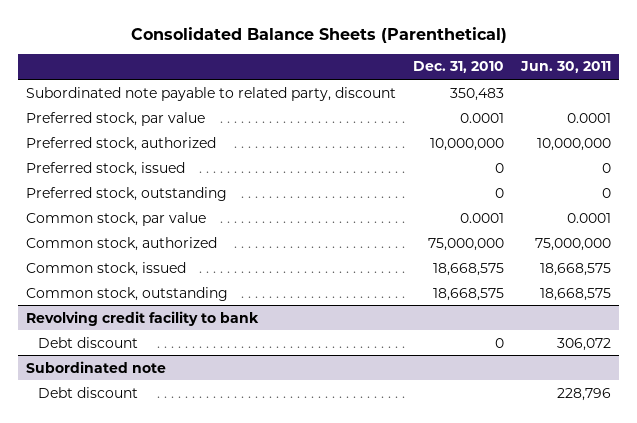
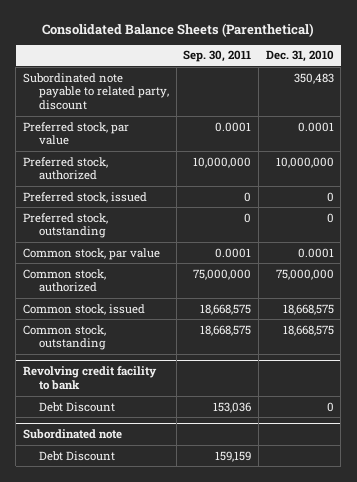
[519,61,611,74] Jun. 30, 2011 -> none
none -> [183,50,252,63] Sep. 30, 2011
[37,336,138,348] Debt discount -> [39,401,116,412] Debt Discount
[37,386,138,398] Debt discount -> [39,450,116,461] Debt Discount

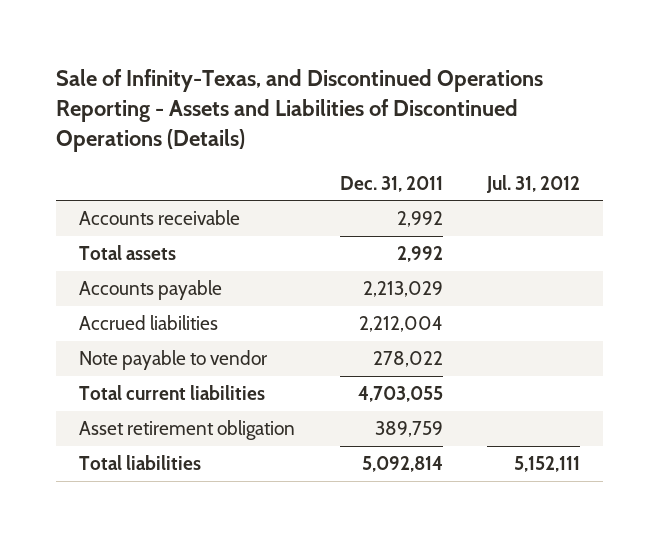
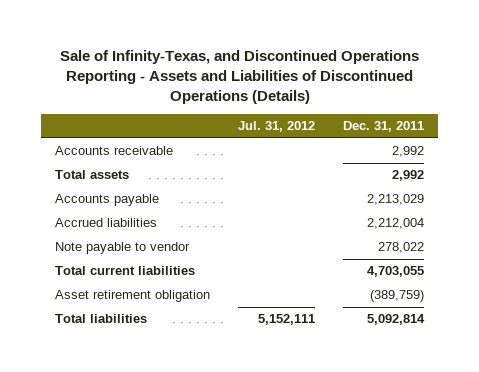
[374,421,443,438] 389,759 -> [370,290,425,303] (389,759)

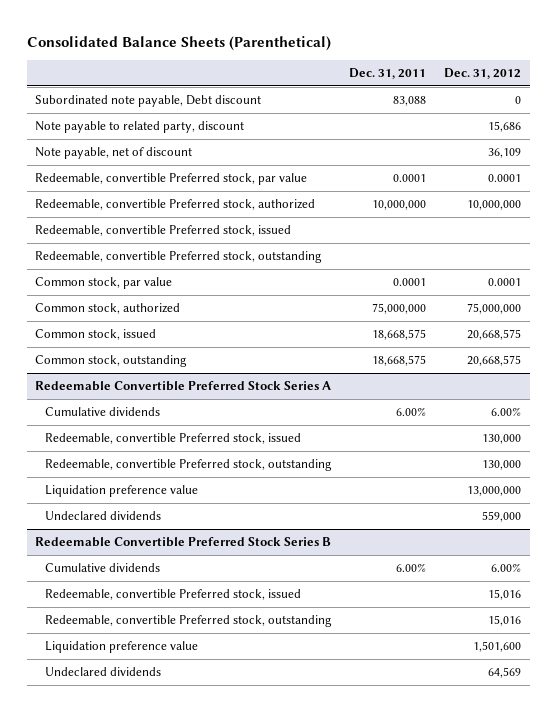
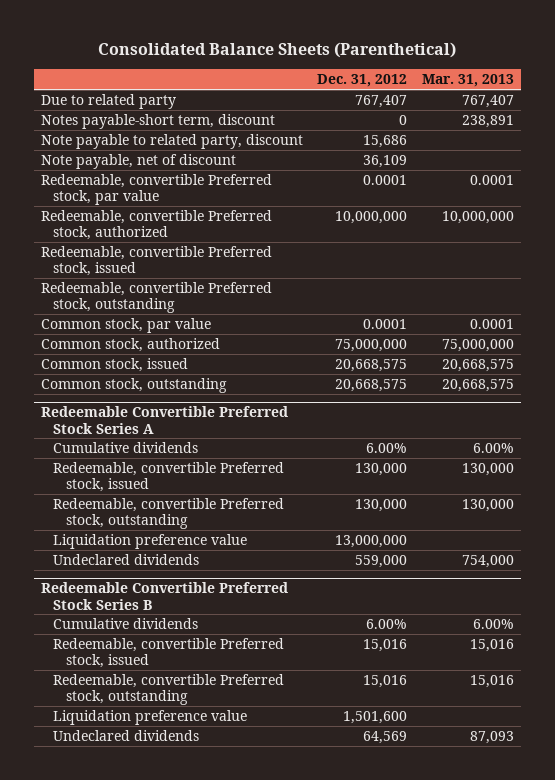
[349,67,427,79] Dec. 31, 2011 -> none
none -> [421,74,514,88] Mar. 31, 2013
none -> [40,93,176,109] Due to related party
[35,95,262,108] Subordinated note payable, Debt discount -> [40,113,275,129] Notes payable-short term, discount

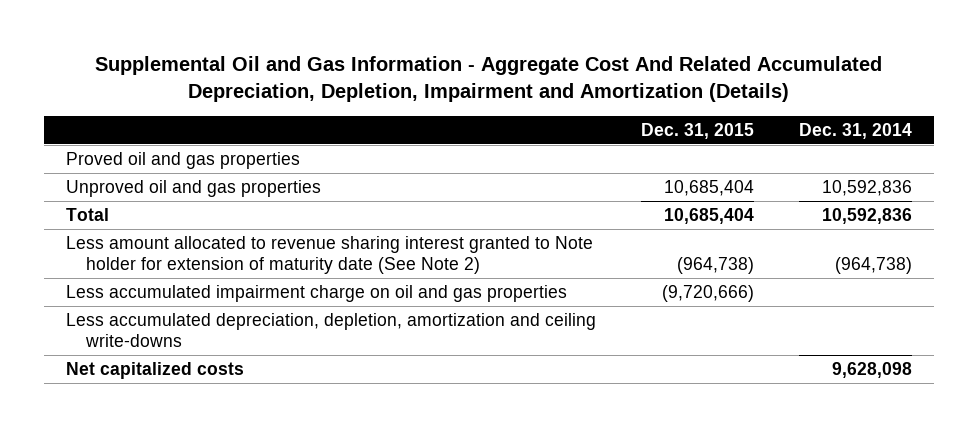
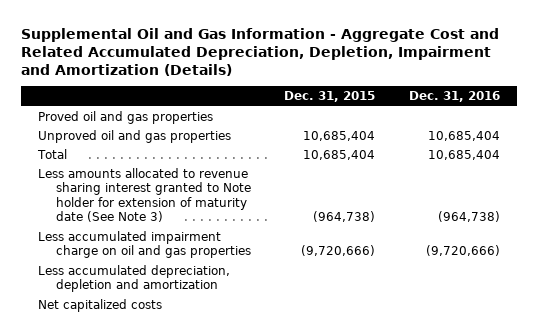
[94,55,882,103] Supplemental Oil and Gas Information - Aggregate Cost And Related Accumulated Depreciation, Depletion, Impairment and Amortization (Details) -> [20,27,499,76] Supplemental Oil and Gas Information - Aggregate Cost and Related Accumulated Depreciation, Depletion, Impairment and Amortization (Details)
[798,122,912,139] Dec. 31, 2014 -> none
none -> [408,91,500,103] Dec. 31, 2016
[66,236,594,274] Less amount allocated to revenue sharing interest granted to Note holder for extension of maturity date (See Note 2) -> [37,167,251,223] Less amounts allocated to revenue sharing interest granted to Note holder for extension of maturity date (See Note 3)
[66,313,597,347] Less accumulated depreciation, depletion, amortization and ceiling write-downs -> [37,264,230,293] Less accumulated depreciation, depletion and amortization

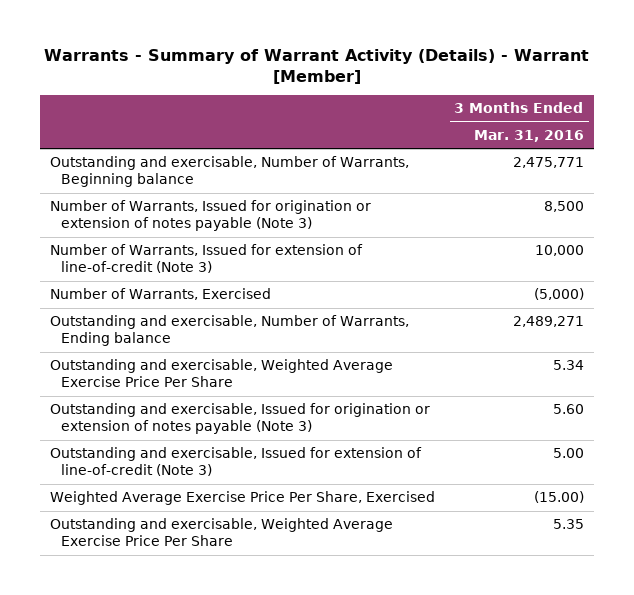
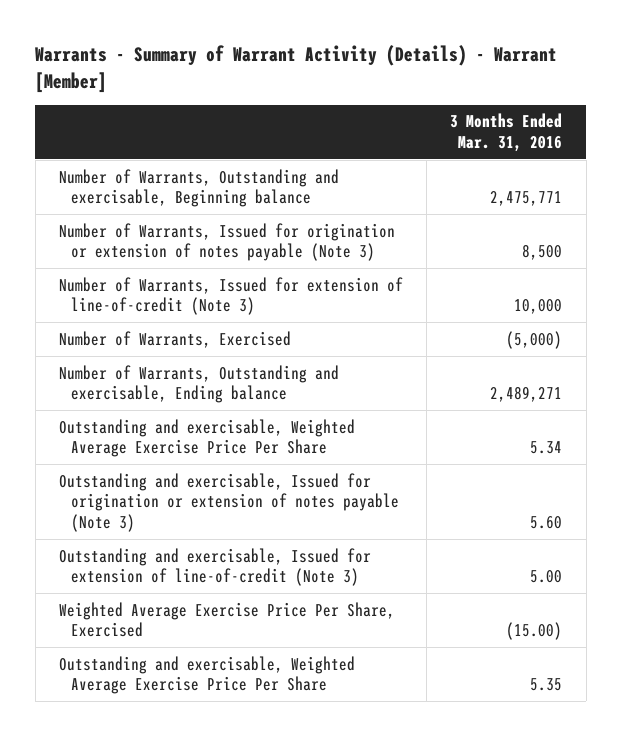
[50,156,410,188] Outstanding and exercisable, Number of Warrants, Beginning balance -> [58,168,339,208] Number of Warrants, Outstanding and exercisable, Beginning balance
[50,315,410,347] Outstanding and exercisable, Number of Warrants, Ending balance -> [58,364,339,404] Number of Warrants, Outstanding and exercisable, Ending balance

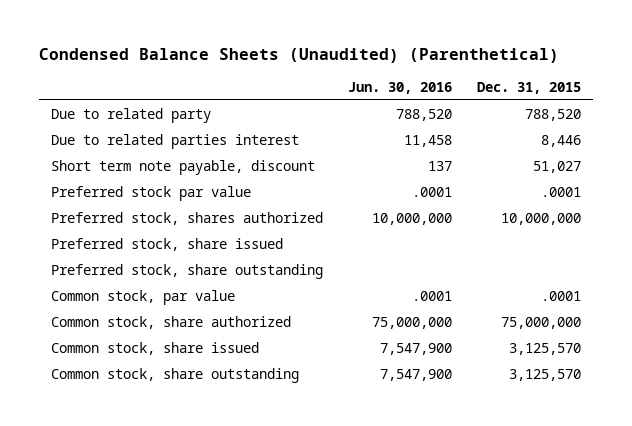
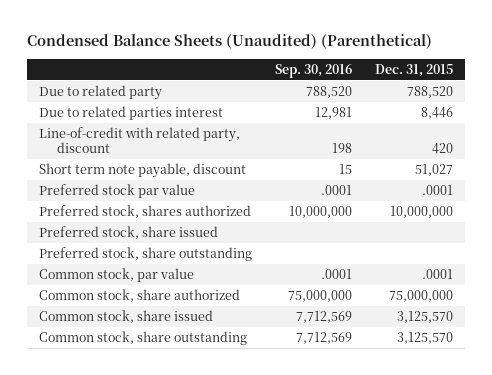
[348,82,453,95] Jun. 30, 2016 -> none
none -> [275,63,353,78] Sep. 30, 2016
none -> [38,126,240,153] Line-of-credit with related party, discount

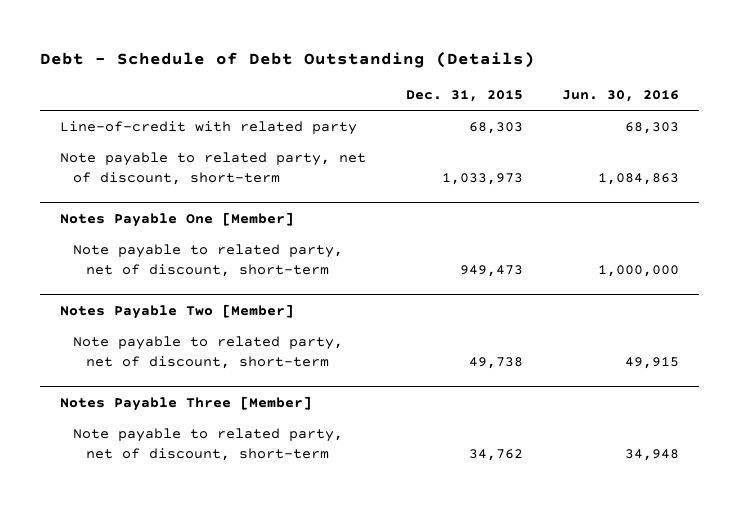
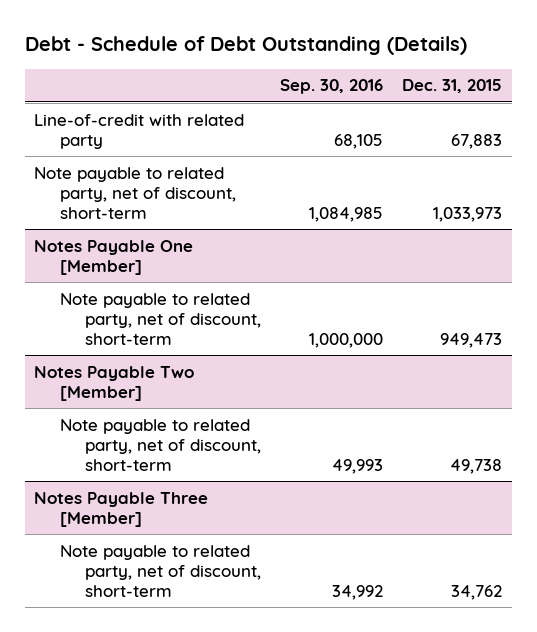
[562,90,680,103] Jun. 30, 2016 -> none
none -> [280,79,384,95] Sep. 30, 2016
[468,122,523,135] 68,303 -> [451,133,503,149] 67,883

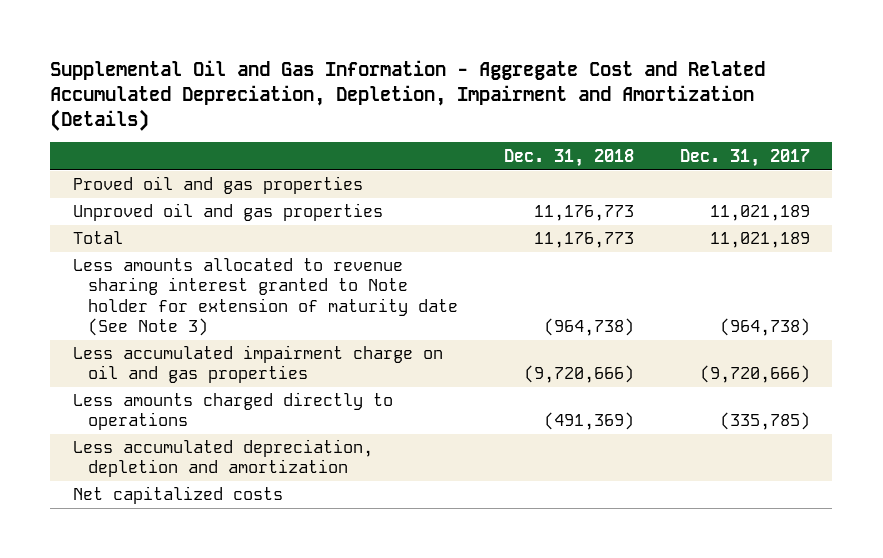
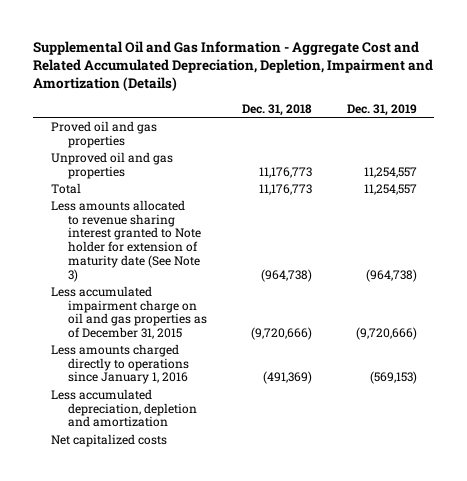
[679,148,810,167] Dec. 31, 2017 -> none
none -> [346,103,417,116] Dec. 31, 2019
[73,345,444,384] Less accumulated impairment charge on oil and gas properties -> [50,285,207,340] Less accumulated impairment charge on oil and gas properties as of December 31, 2015
[73,392,394,431] Less amounts charged directly to operations -> [50,343,189,385] Less amounts charged directly to operations since January 1, 2016

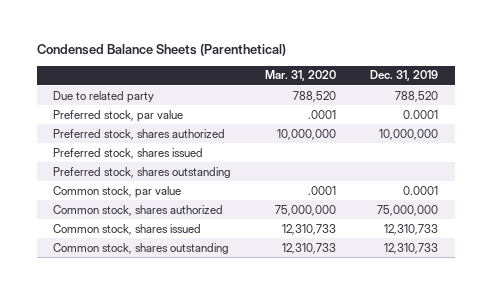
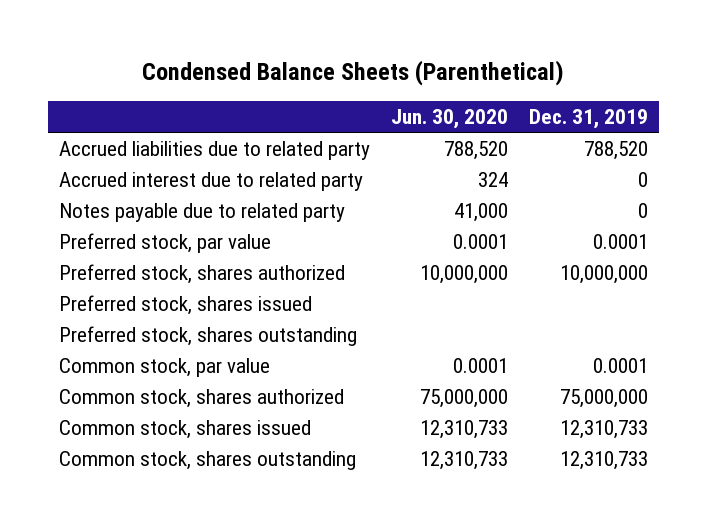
[265,70,337,82] Mar. 31, 2020 -> none
none -> [390,109,508,130] Jun. 30, 2020
[53,90,155,103] Due to related party -> [58,141,370,161] Accrued liabilities due to related party
none -> [58,172,363,192] Accrued interest due to related party
none -> [58,203,345,223] Notes payable due to related party

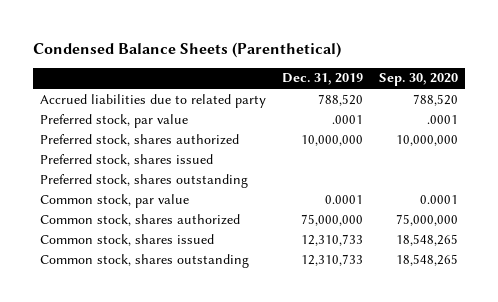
[390,109,508,130] Jun. 30, 2020 -> none
none -> [378,73,458,87] Sep. 30, 2020
[58,172,363,192] Accrued interest due to related party -> none
[58,203,345,223] Notes payable due to related party -> none
[593,234,649,250] 0.0001 -> [331,114,363,124] .0001

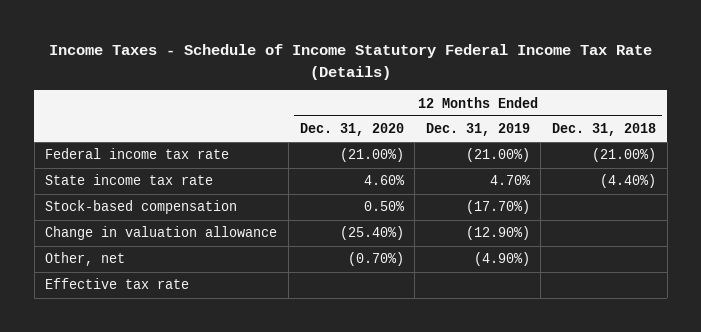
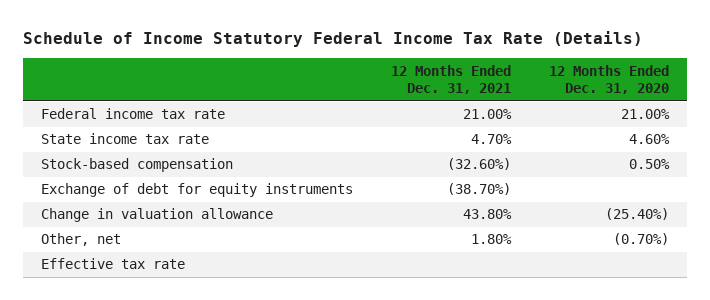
[48,44,652,80] Income Taxes - Schedule of Income Statutory Federal Income Tax Rate (Details) -> [22,31,643,48] Schedule of Income Statutory Federal Income Tax Rate (Details)
[425,123,530,137] Dec. 31, 2019 -> none
[552,123,657,137] Dec. 31, 2018 -> none
none -> [391,64,512,95] 12 Months Ended Dec. 31, 2021
[339,148,404,163] (21.00%) -> [620,109,670,120] 21.00%
none -> [41,183,354,198] Exchange of debt for equity instruments

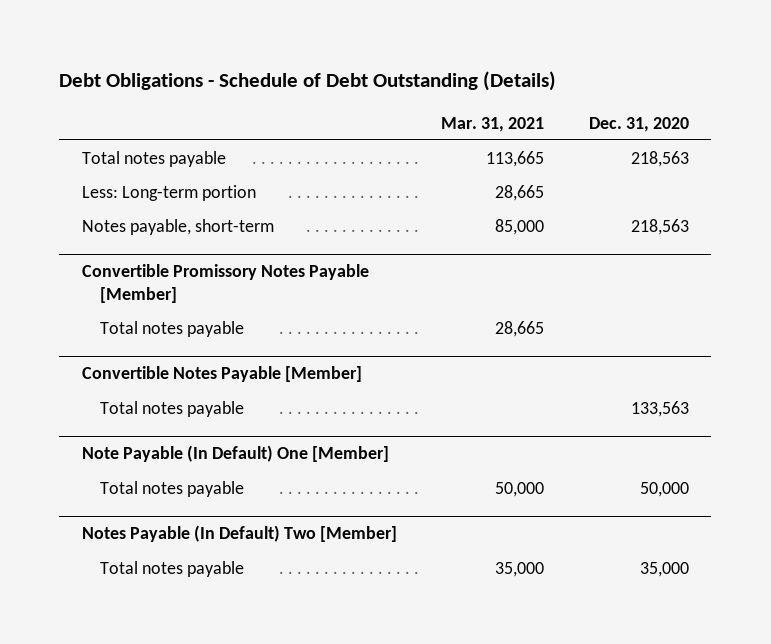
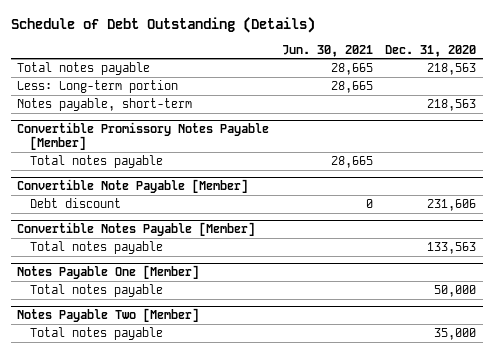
[59,71,557,92] Debt Obligations - Schedule of Debt Outstanding (Details) -> [10,16,315,33] Schedule of Debt Outstanding (Details)
[441,116,545,132] Mar. 31, 2021 -> none
none -> [281,44,373,57] Jun. 30, 2021
none -> [16,179,248,194] Convertible Note Payable [Member]
none -> [29,198,121,209] Debt discount
[81,445,389,463] Note Payable (In Default) One [Member] -> [16,265,199,280] Notes Payable One [Member]
[81,525,397,543] Notes Payable (In Default) Two [Member] -> [16,308,199,323] Notes Payable Two [Member]

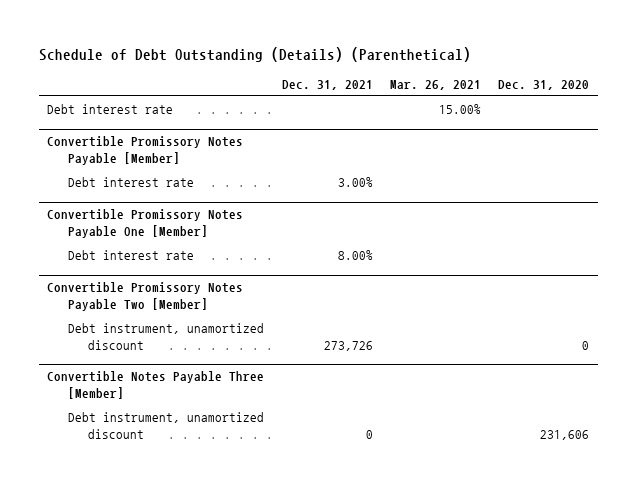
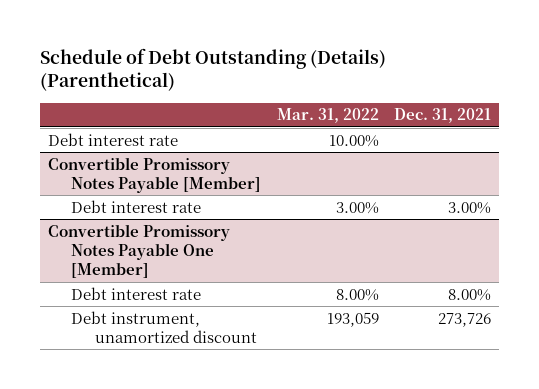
[389,80,481,91] Mar. 26, 2021 -> none
[498,80,590,91] Dec. 31, 2020 -> none
none -> [276,108,379,124] Mar. 31, 2022
[47,282,244,312] Convertible Promissory Notes Payable Two [Member] -> none
[47,371,265,400] Convertible Notes Payable Three [Member] -> none
[67,412,264,439] Debt instrument, unamortized discount -> none

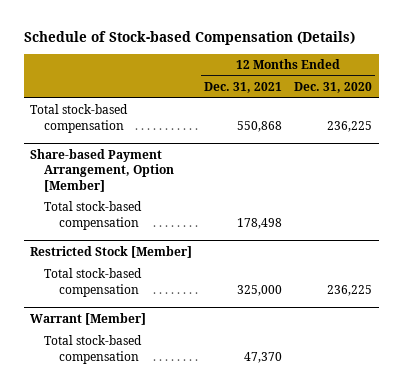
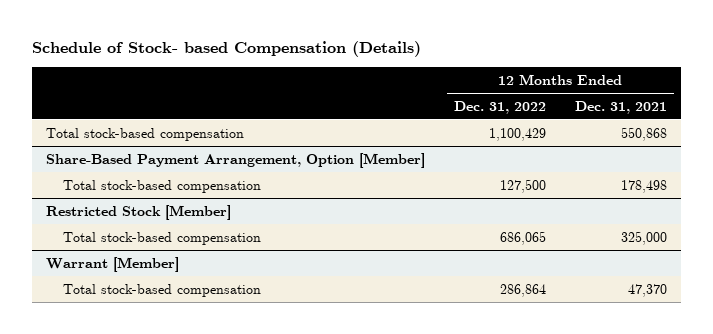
[23,30,355,45] Schedule of Stock-based Compensation (Details) -> [31,41,421,58] Schedule of Stock- based Compensation (Details)
[294,81,373,93] Dec. 31, 2020 -> none
none -> [453,100,546,114] Dec. 31, 2022
[29,148,175,192] Share-based Payment Arrangement, Option [Member] -> [46,152,426,168] Share-Based Payment Arrangement, Option [Member]

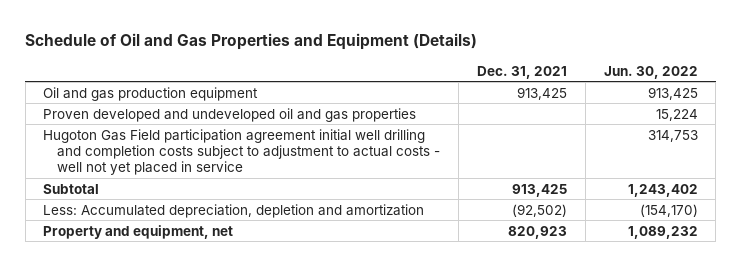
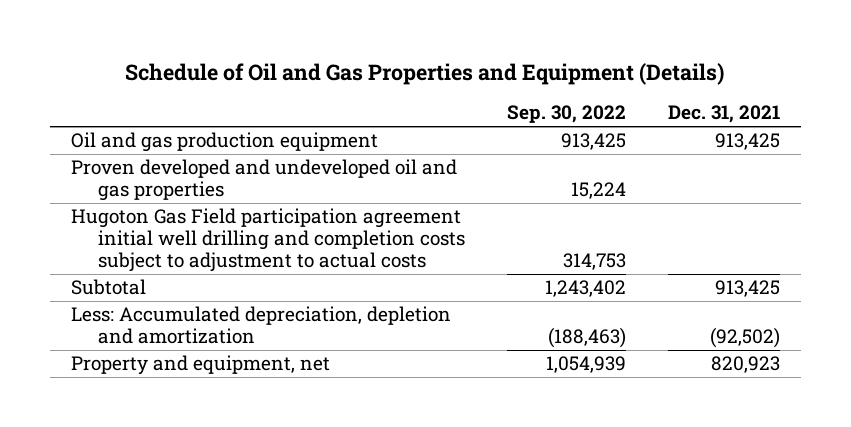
[603,65,698,79] Jun. 30, 2022 -> none
none -> [506,105,626,124] Sep. 30, 2022
[43,128,441,176] Hugoton Gas Field participation agreement initial well drilling and completion costs subject to adjustment to actual costs - well not yet placed in service -> [71,208,465,273] Hugoton Gas Field participation agreement initial well drilling and completion costs subject to adjustment to actual costs

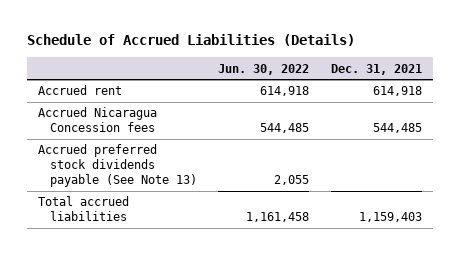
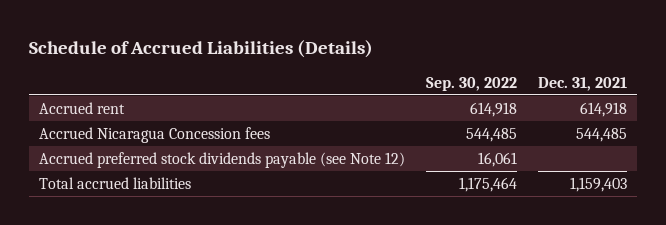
[218,63,310,75] Jun. 30, 2022 -> none
none -> [425,77,517,92] Sep. 30, 2022
[37,144,197,188] Accrued preferred stock dividends payable (See Note 13) -> [39,151,406,168] Accrued preferred stock dividends payable (see Note 12)

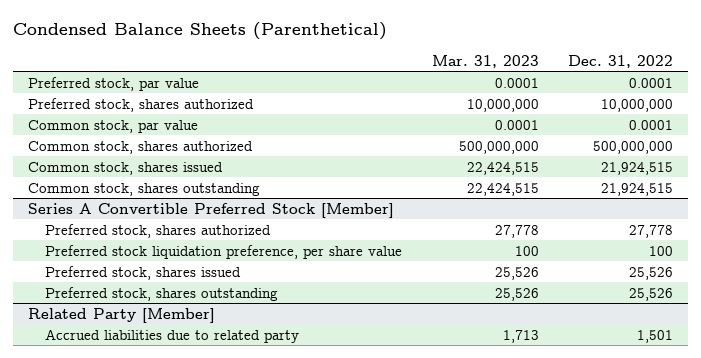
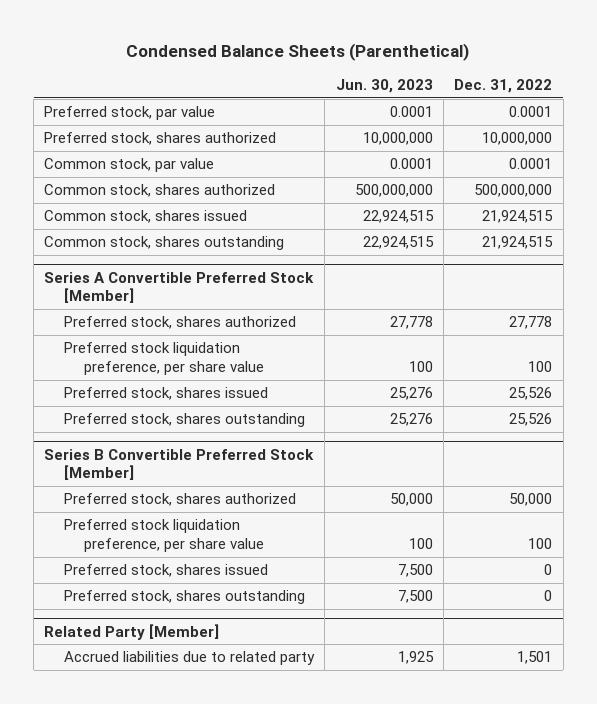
[431,54,539,68] Mar. 31, 2023 -> none
none -> [335,78,433,93] Jun. 30, 2023
none -> [44,448,315,481] Series B Convertible Preferred Stock [Member]
none -> [64,493,297,507] Preferred stock, shares authorized
none -> [64,519,265,552] Preferred stock liquidation preference, per share value
none -> [64,564,269,578] Preferred stock, shares issued
none -> [64,590,306,605] Preferred stock, shares outstanding

